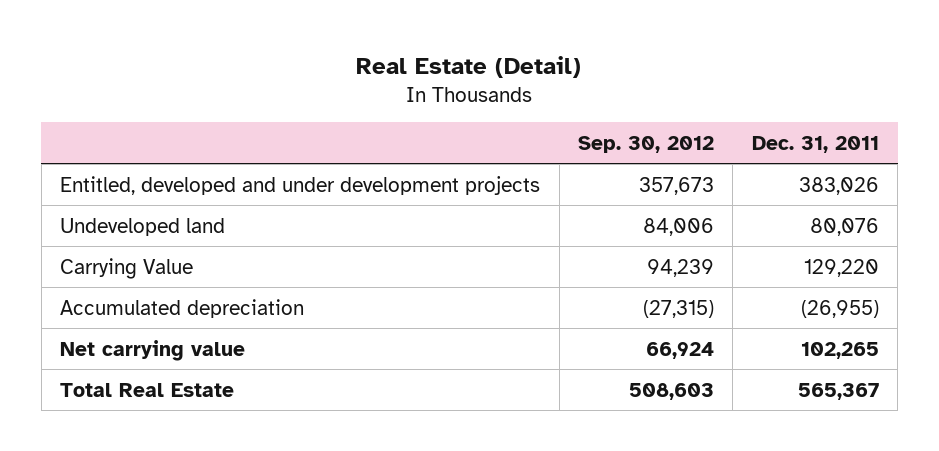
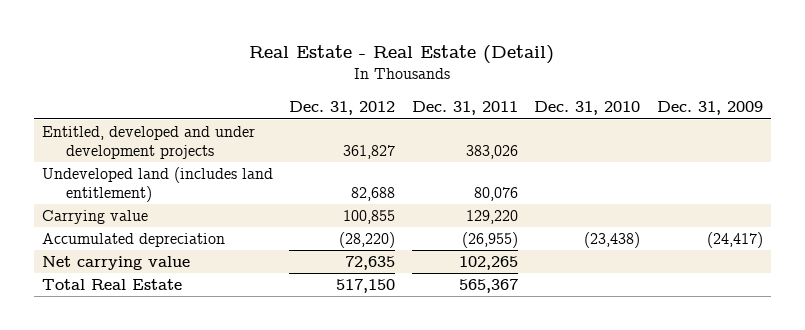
[356,55,582,78] Real Estate (Detail) -> [249,45,555,65] Real Estate - Real Estate (Detail)
[577,136,714,154] Sep. 30, 2012 -> none
none -> [289,101,396,116] Dec. 31, 2012
none -> [534,101,641,116] Dec. 31, 2010
none -> [656,101,763,116] Dec. 31, 2009
[60,217,226,236] Undeveloped land -> [41,167,273,202] Undeveloped land (includes land entitlement)
[60,257,194,279] Carrying Value -> [41,210,148,225] Carrying value

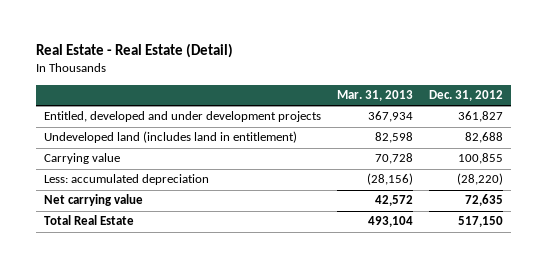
[411,101,518,116] Dec. 31, 2011 -> none
[534,101,641,116] Dec. 31, 2010 -> none
[656,101,763,116] Dec. 31, 2009 -> none
none -> [336,90,413,102] Mar. 31, 2013
[41,167,273,202] Undeveloped land (includes land entitlement) -> [43,131,297,144] Undeveloped land (includes land in entitlement)
[41,233,225,248] Accumulated depreciation -> [43,174,209,186] Less: accumulated depreciation

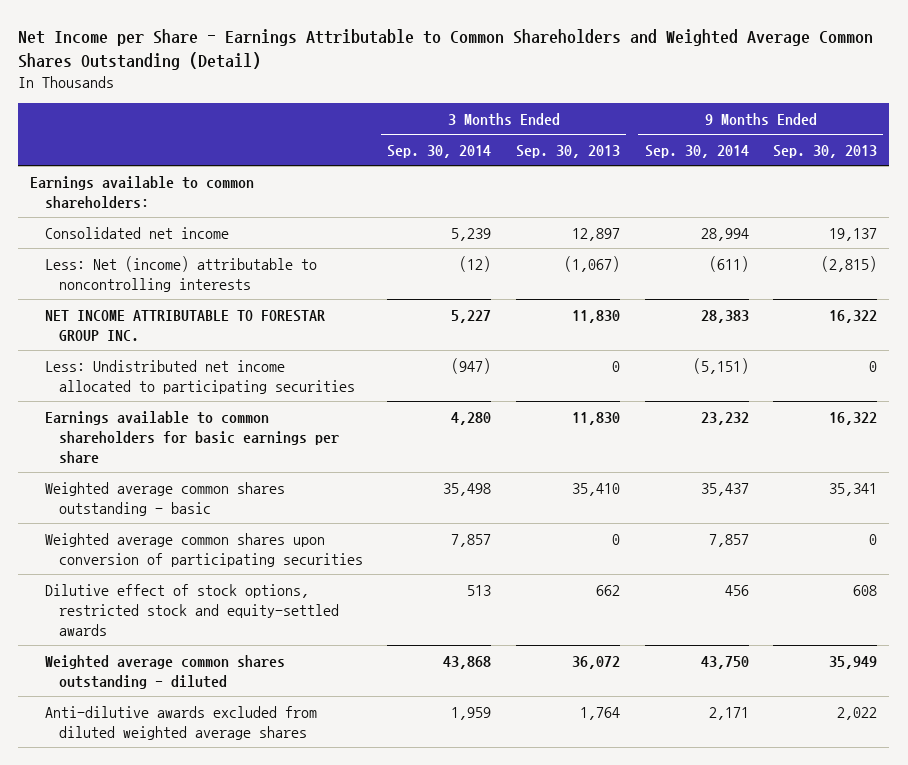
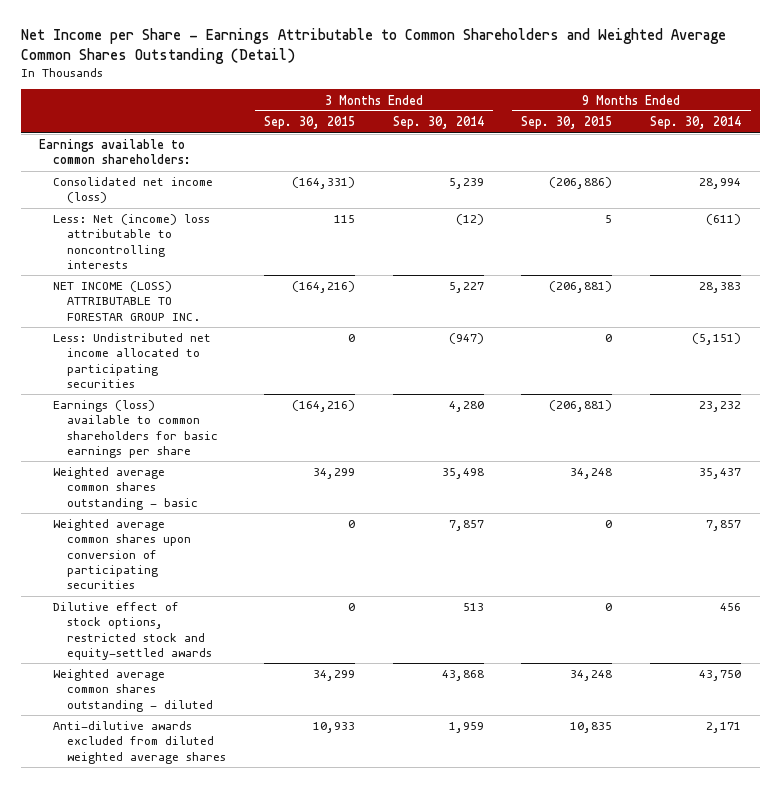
[516,144,621,158] Sep. 30, 2013 -> none
[773,144,878,158] Sep. 30, 2013 -> none
none -> [264,116,356,130] Sep. 30, 2015
none -> [521,116,613,130] Sep. 30, 2015
[44,226,229,239] Consolidated net income -> [53,177,214,204] Consolidated net income (loss)
[44,255,317,292] Less: Net (income) attributable to noncontrolling interests -> [53,214,211,269] Less: Net (income) loss attributable to noncontrolling interests
[44,309,325,341] NET INCOME ATTRIBUTABLE TO FORESTAR GROUP INC. -> [53,281,201,321] NET INCOME (LOSS) ATTRIBUTABLE TO FORESTAR GROUP INC.
[44,410,339,463] Earnings available to common shareholders for basic earnings per share -> [53,400,219,458] Earnings (loss) available to common shareholders for basic earnings per share

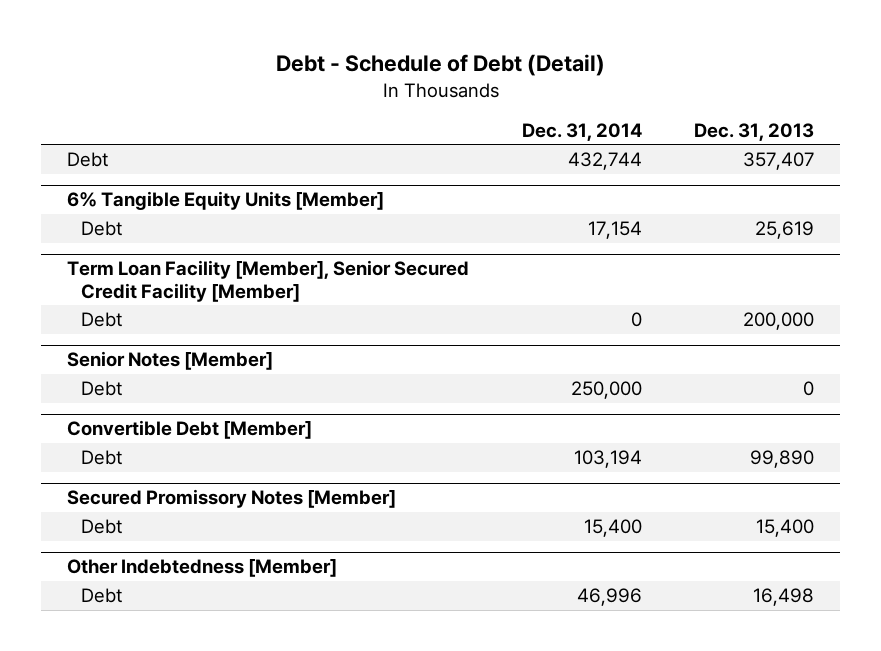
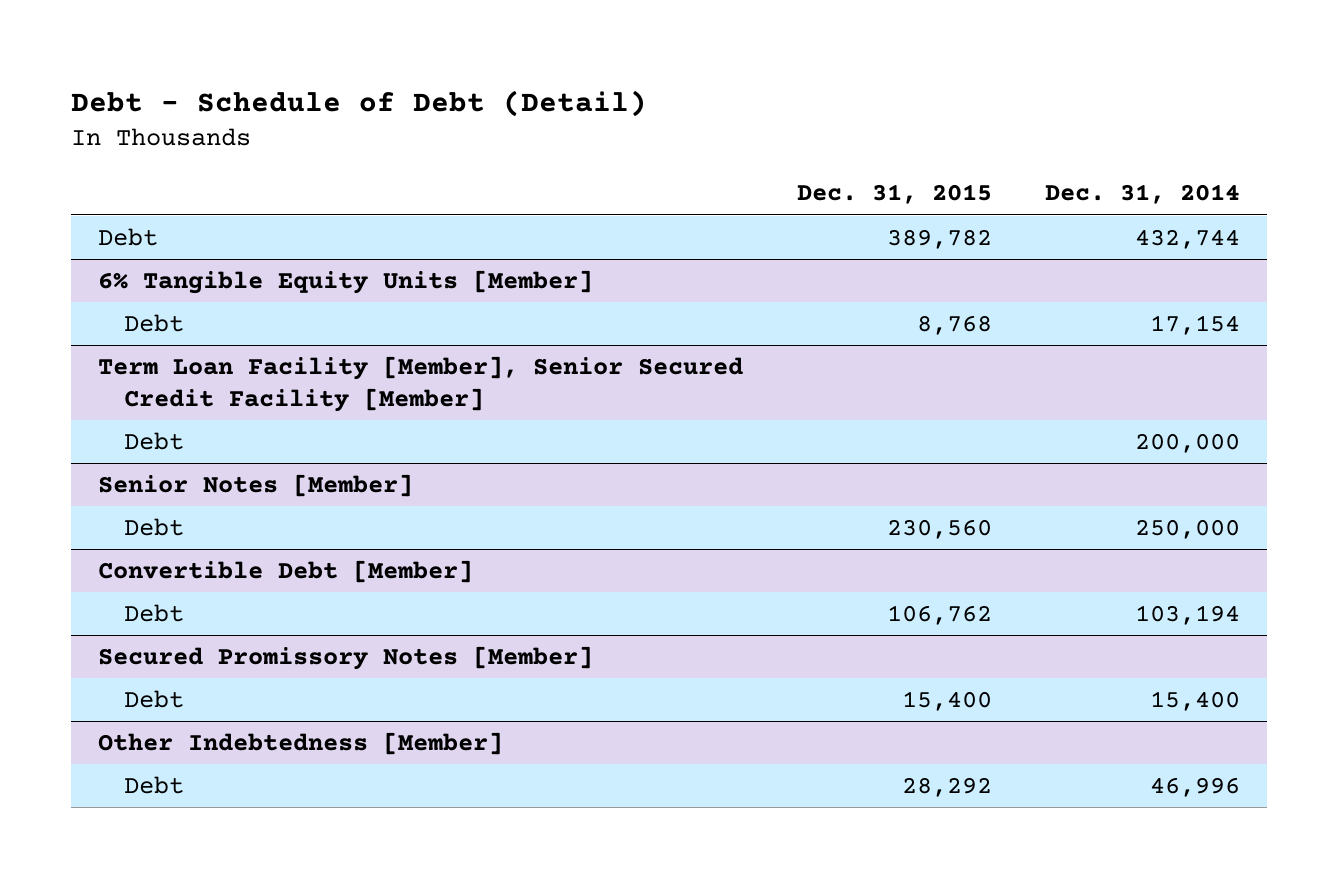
[693,122,814,141] Dec. 31, 2013 -> none
none -> [796,184,992,205] Dec. 31, 2015
[630,312,642,328] 0 -> [1135,433,1241,454] 200,000

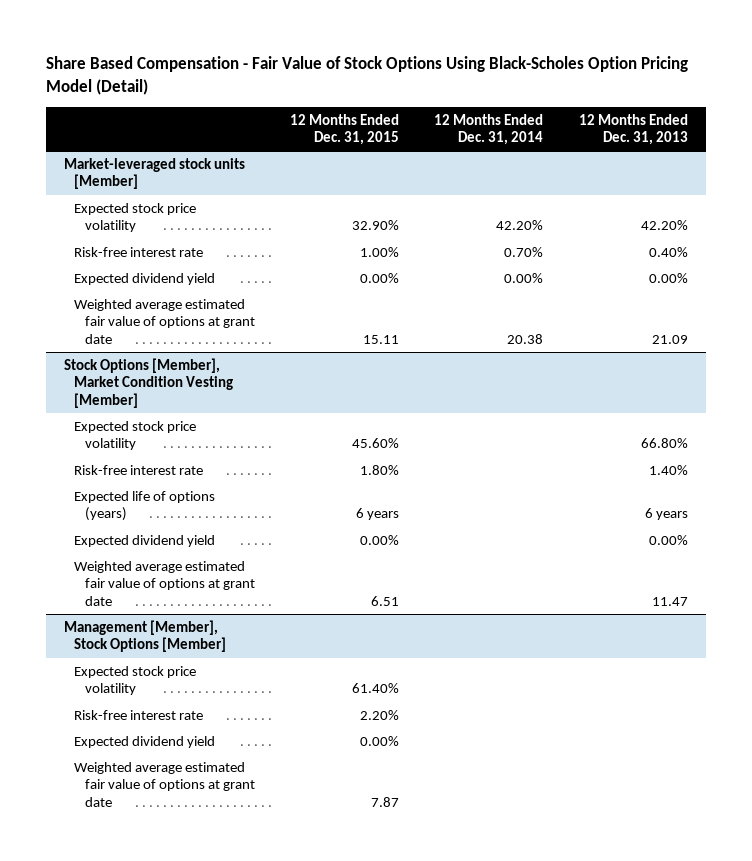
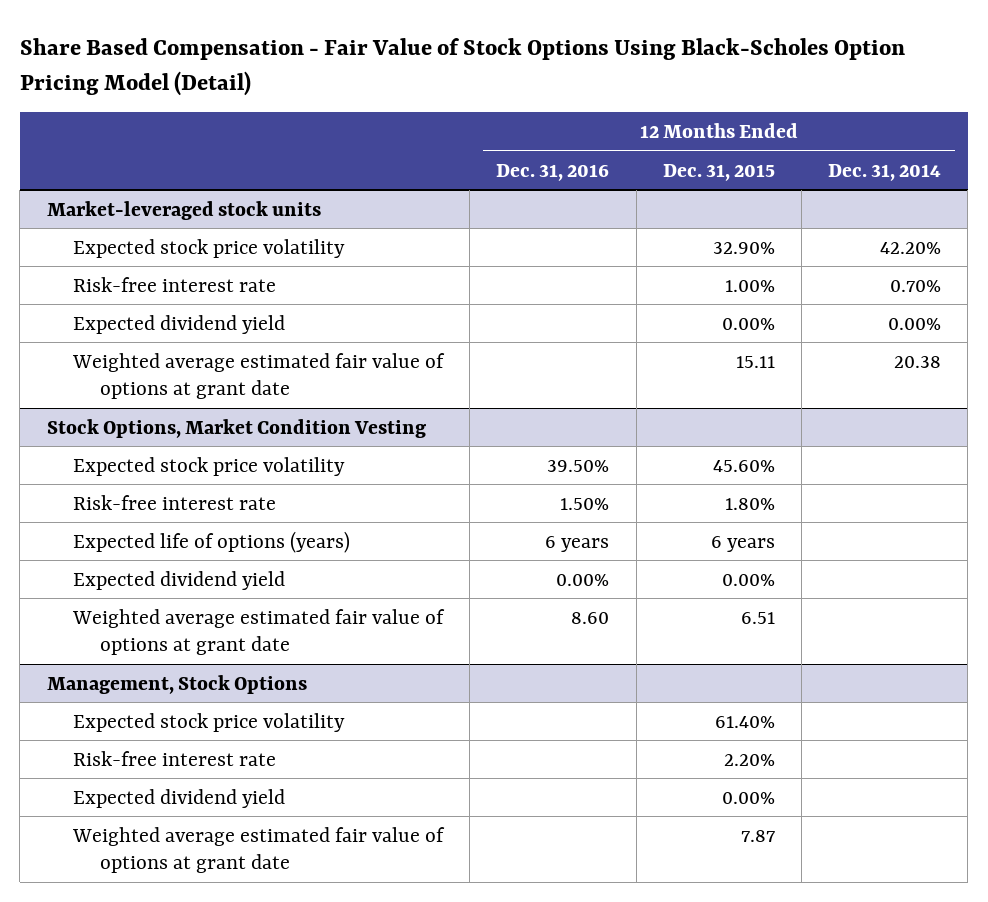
[578,113,688,145] 12 Months Ended Dec. 31, 2013 -> none
none -> [496,163,610,181] Dec. 31, 2016
[63,157,245,190] Market-leveraged stock units [Member] -> [46,200,321,220] Market-leveraged stock units
[63,357,234,408] Stock Options [Member], Market Condition Vesting [Member] -> [46,418,426,438] Stock Options, Market Condition Vesting
[63,619,227,653] Management [Member], Stock Options [Member] -> [46,674,307,694] Management, Stock Options

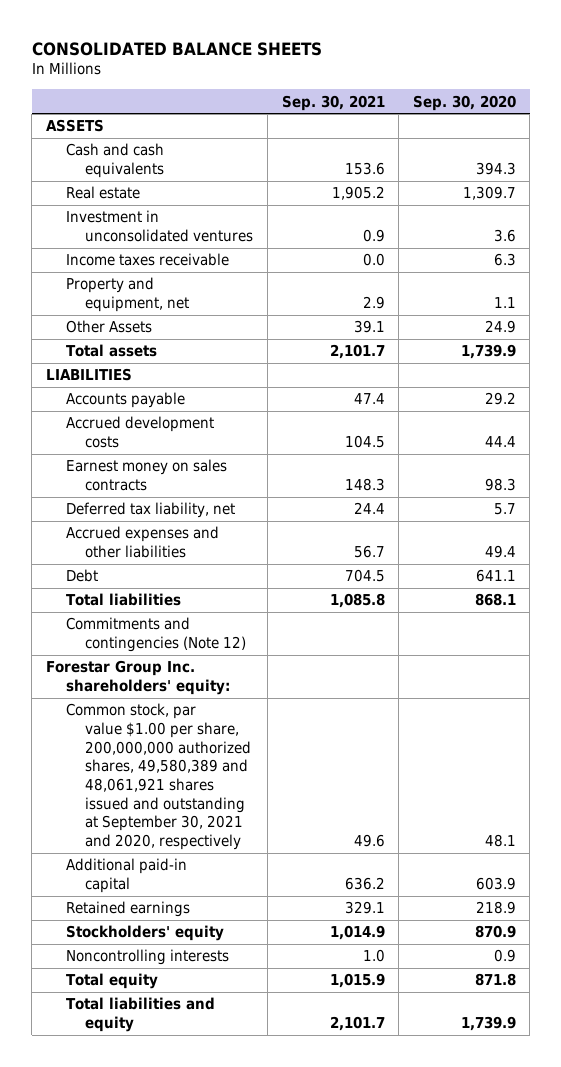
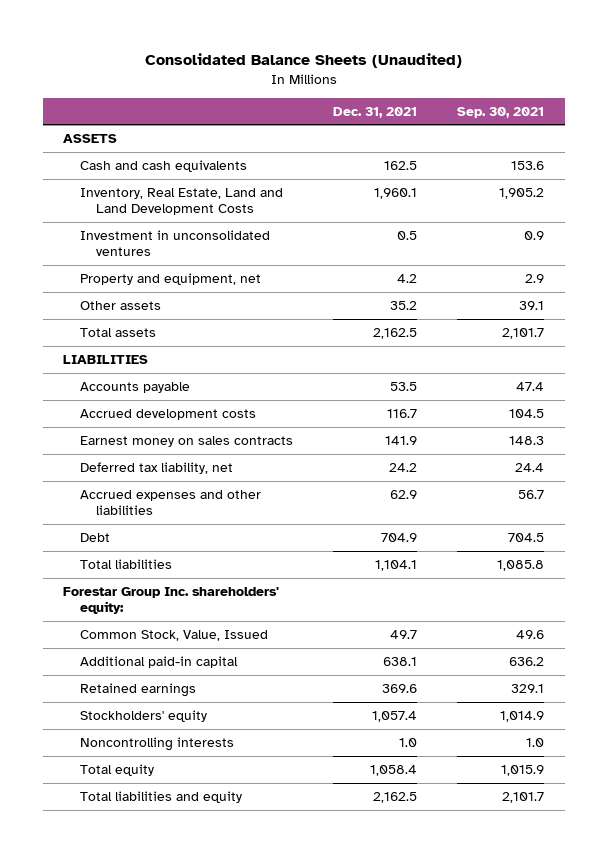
[31,41,322,56] CONSOLIDATED BALANCE SHEETS -> [144,52,462,68] Consolidated Balance Sheets (Unaudited)
[412,94,516,111] Sep. 30, 2020 -> none
none -> [333,106,418,118] Dec. 31, 2021
[65,186,140,200] Real estate -> [79,188,283,216] Inventory, Real Estate, Land and Land Development Costs
[65,253,229,267] Income taxes receivable -> none
[65,320,152,334] Other Assets -> [79,301,161,311] Other assets
[65,617,247,653] Commitments and contingencies (Note 12) -> none
[65,703,252,851] Common stock, par value $1.00 per share, 200,000,000 authorized shares, 49,580,389 and 48,061,921 shares issued and outstanding at September 30, 2021 and 2020, respectively -> [79,630,268,642] Common Stock, Value, Issued

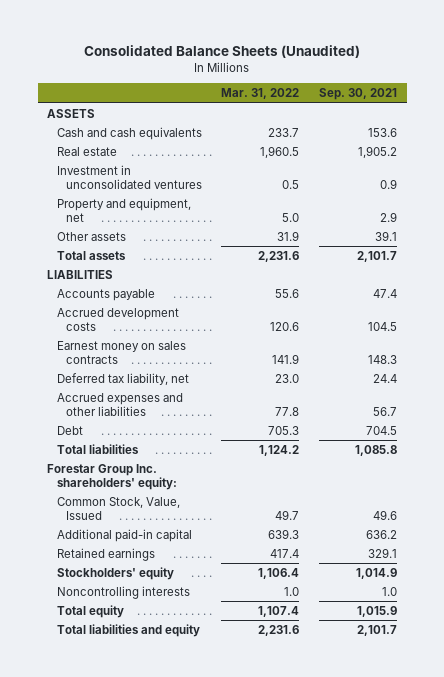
[333,106,418,118] Dec. 31, 2021 -> none
none -> [221,88,300,100] Mar. 31, 2022
[79,188,283,216] Inventory, Real Estate, Land and Land Development Costs -> [56,146,117,156] Real estate

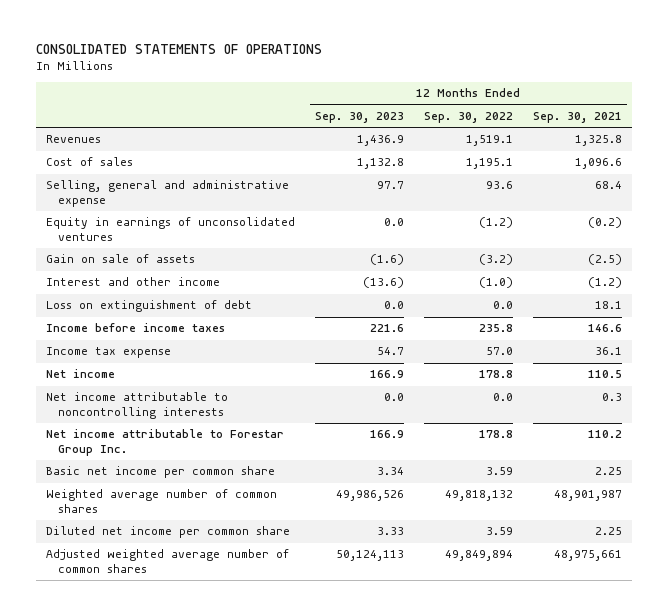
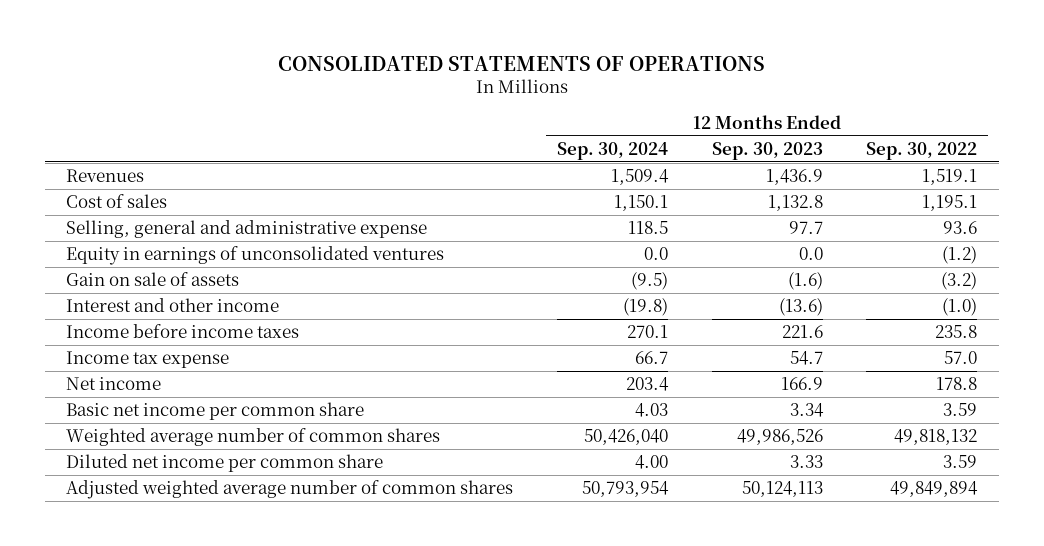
[532,111,622,123] Sep. 30, 2021 -> none
none -> [556,141,668,160] Sep. 30, 2024
[45,300,252,313] Loss on extinguishment of debt -> none
[45,392,228,419] Net income attributable to noncontrolling interests -> none
[45,429,284,456] Net income attributable to Forestar Group Inc. -> none

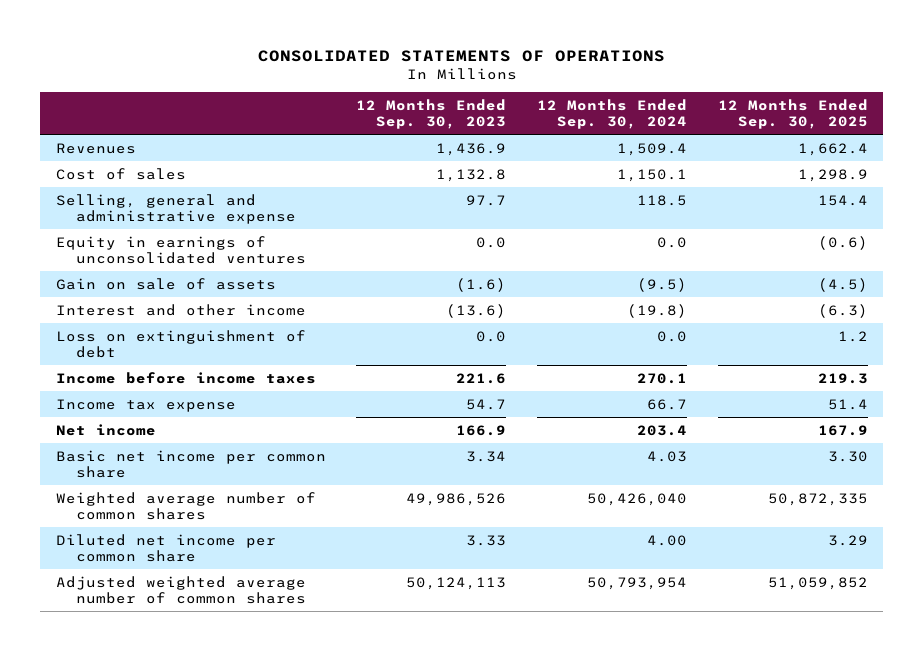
[866,141,978,160] Sep. 30, 2022 -> none
none -> [718,98,869,129] 12 Months Ended Sep. 30, 2025
none -> [55,329,306,359] Loss on extinguishment of debt

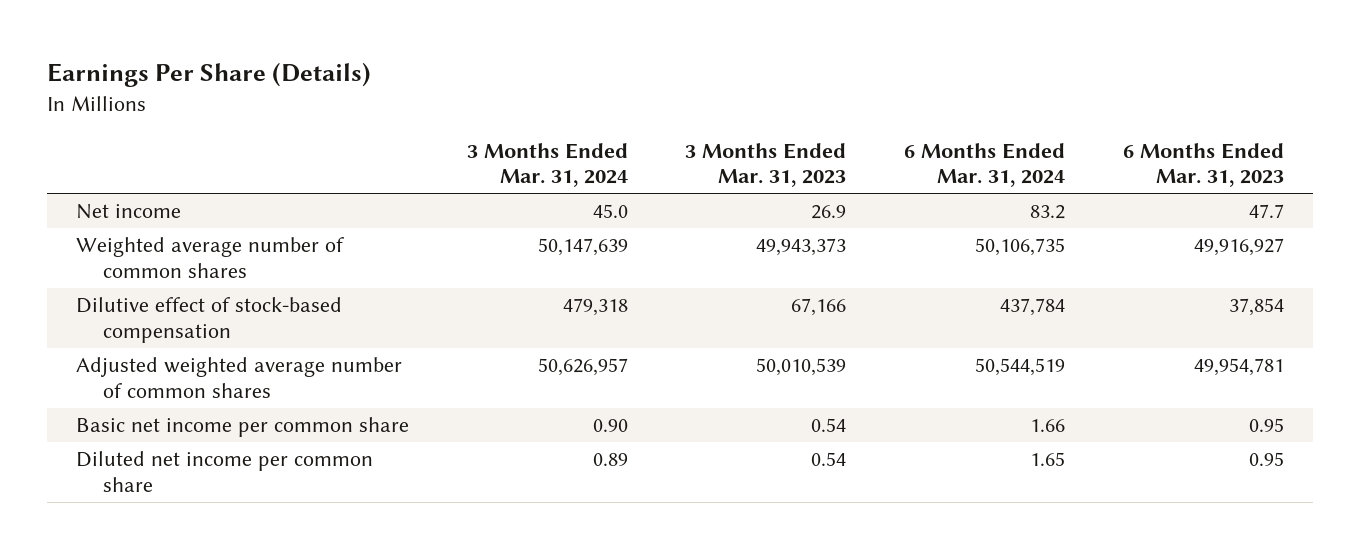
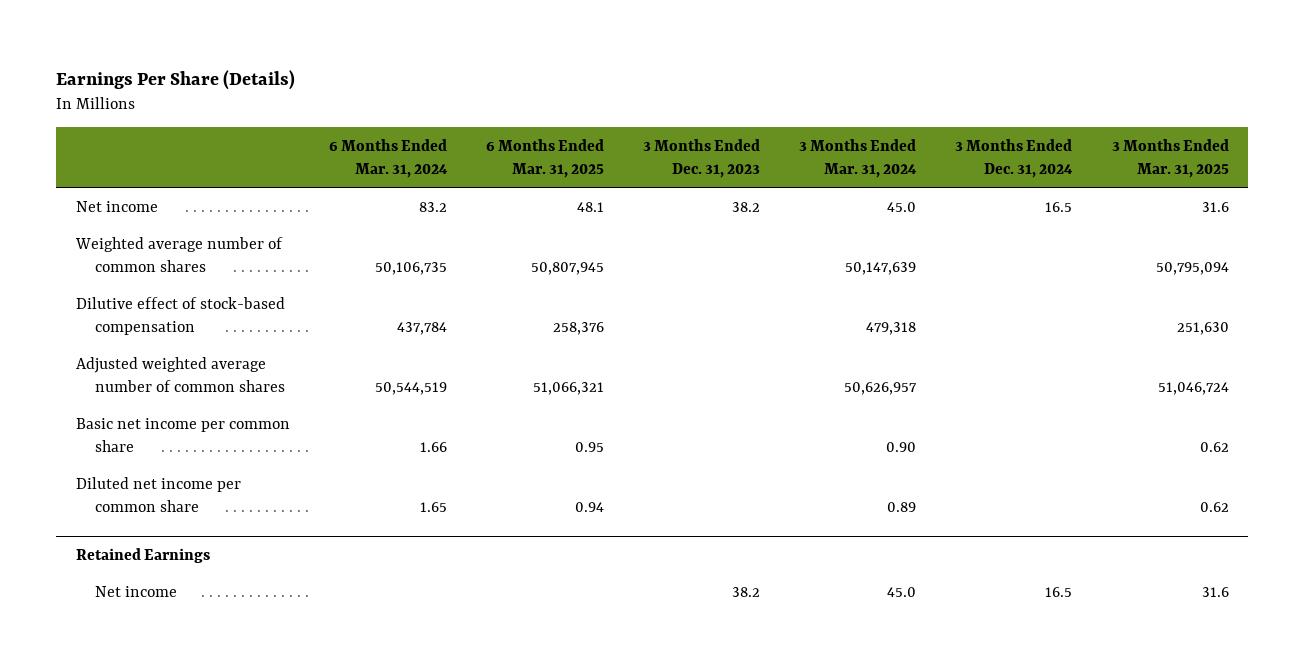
[685,142,847,188] 3 Months Ended Mar. 31, 2023 -> none
[1123,142,1285,188] 6 Months Ended Mar. 31, 2023 -> none
none -> [486,139,605,179] 6 Months Ended Mar. 31, 2025
none -> [643,139,761,179] 3 Months Ended Dec. 31, 2023
none -> [955,139,1074,179] 3 Months Ended Dec. 31, 2024
none -> [1111,139,1229,179] 3 Months Ended Mar. 31, 2025
none -> [75,548,210,564] Retained Earnings
none -> [95,585,178,597] Net income

